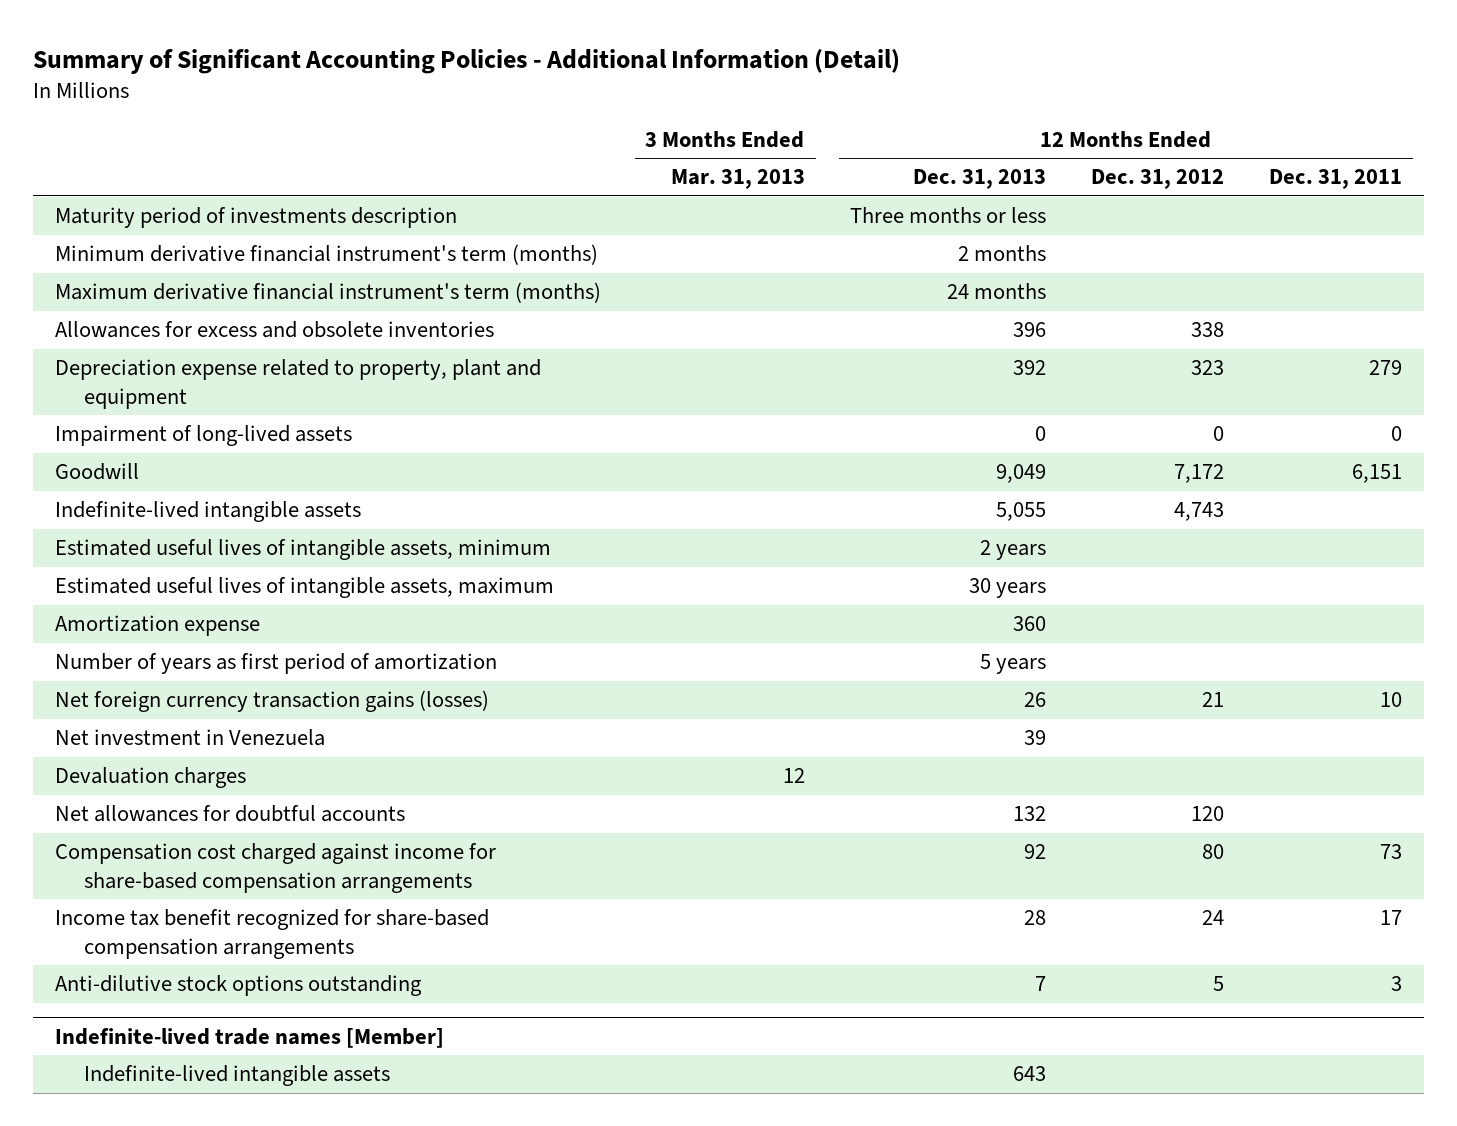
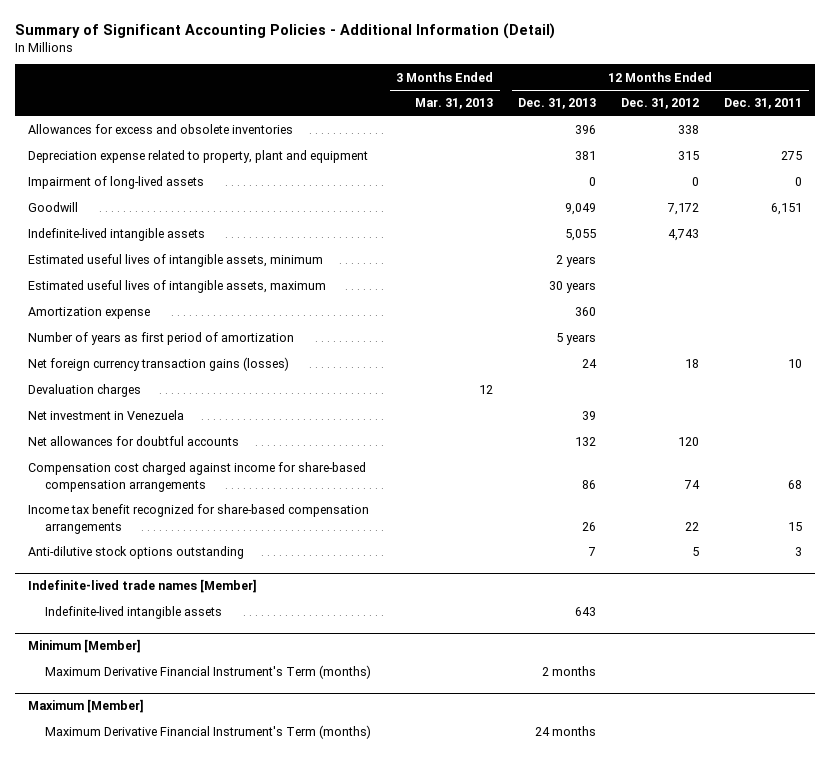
[55,207,458,229] Maturity period of investments description -> none
[55,244,599,266] Minimum derivative financial instrument's term (months) -> none
[55,282,602,304] Maximum derivative financial instrument's term (months) -> none
[1012,360,1046,376] 392 -> [575,151,597,161] 381
[1190,360,1224,376] 323 -> [678,151,700,161] 315
[1368,360,1402,376] 279 -> [781,151,803,161] 275
[1023,692,1046,708] 26 -> [582,359,598,369] 24
[1201,692,1224,708] 21 -> [685,359,700,369] 18
[55,729,326,747] Net investment in Venezuela -> [27,410,184,421] Net investment in Venezuela
[1023,844,1046,860] 92 -> [582,479,597,489] 86
[1201,844,1224,860] 80 -> [684,479,701,489] 74
[1379,844,1402,860] 73 -> [788,479,803,489] 68
[1023,910,1046,926] 28 -> [582,521,597,531] 26
[1201,910,1224,926] 24 -> [685,521,700,531] 22
[1379,910,1402,926] 17 -> [788,521,803,531] 15
none -> [27,639,141,654] Minimum [Member]
none -> [45,665,372,680] Maximum Derivative Financial Instrument's Term (months)
none -> [27,699,144,714] Maximum [Member]
none -> [45,725,372,740] Maximum Derivative Financial Instrument's Term (months)

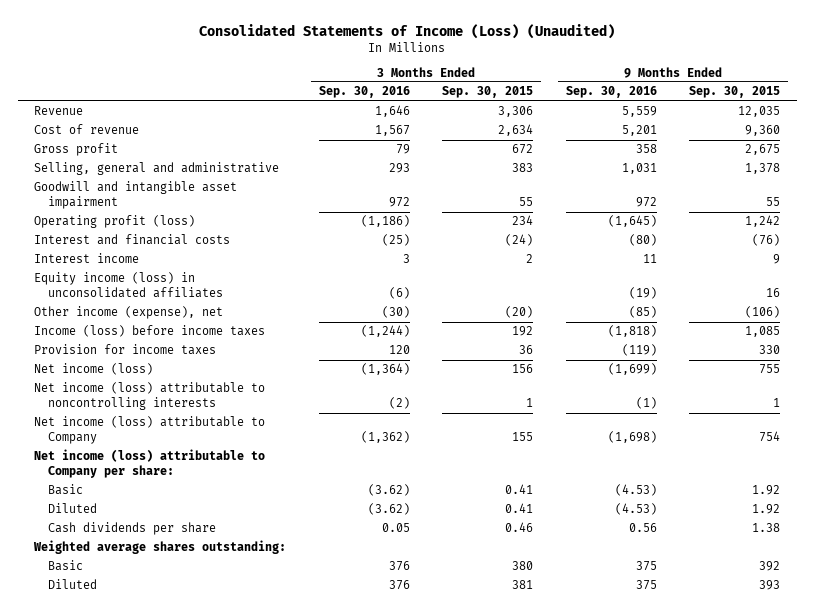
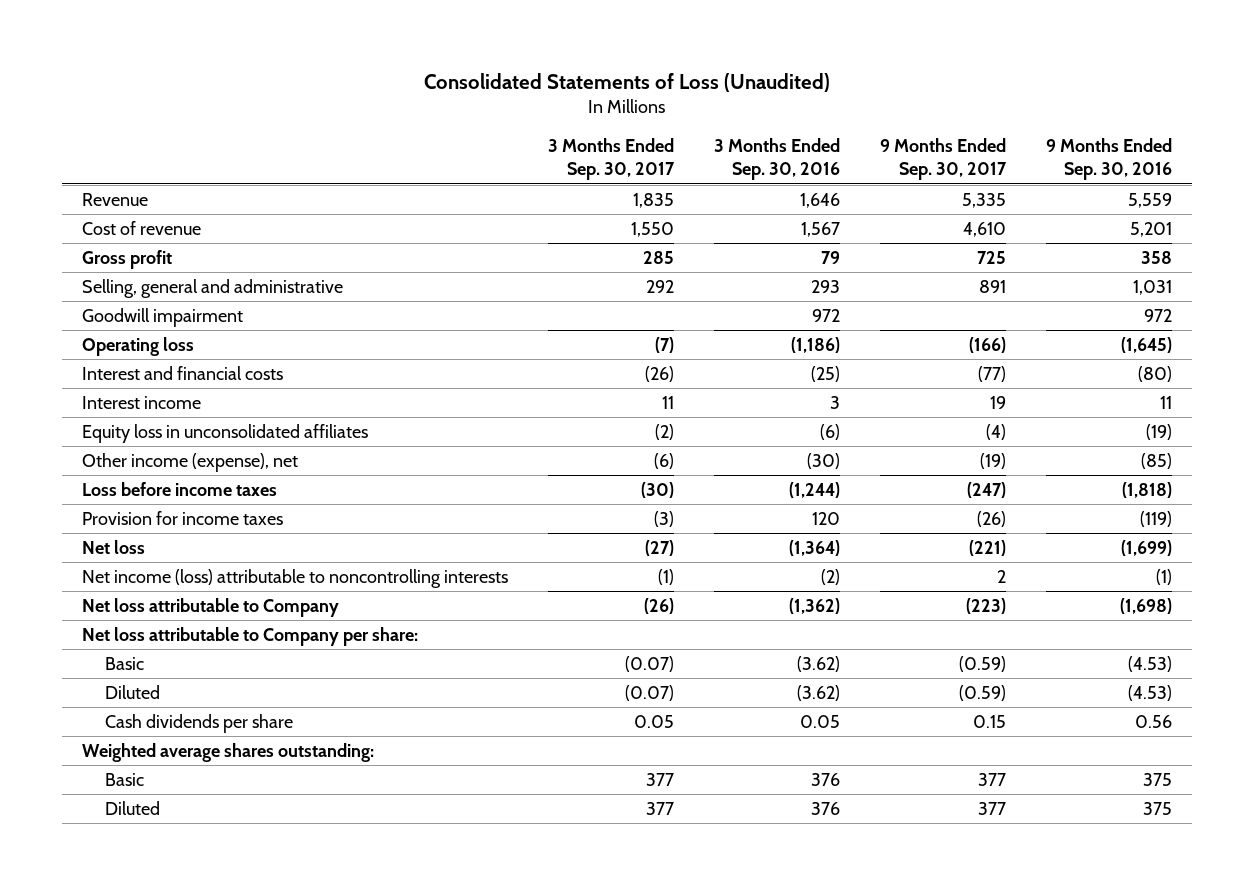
[199,23,616,39] Consolidated Statements of Income (Loss) (Unaudited) -> [423,73,830,93] Consolidated Statements of Loss (Unaudited)
[442,86,534,99] Sep. 30, 2015 -> none
[689,86,781,99] Sep. 30, 2015 -> none
none -> [547,138,675,181] 3 Months Ended Sep. 30, 2017
none -> [879,138,1007,181] 9 Months Ended Sep. 30, 2017
[34,181,238,210] Goodwill and intangible asset impairment -> [81,307,243,327] Goodwill impairment
[34,215,196,229] Operating profit (loss) -> [81,336,194,356] Operating loss
[34,272,223,299] Equity income (loss) in unconsolidated affiliates -> [81,423,368,443] Equity loss in unconsolidated affiliates
[34,325,266,338] Income (loss) before income taxes -> [81,481,277,496] Loss before income taxes
[34,363,154,376] Net income (loss) -> [81,539,145,554] Net loss
[34,416,266,445] Net income (loss) attributable to Company -> [81,597,339,617] Net loss attributable to Company
[34,449,266,479] Net income (loss) attributable to Company per share: -> [81,626,418,646] Net loss attributable to Company per share:

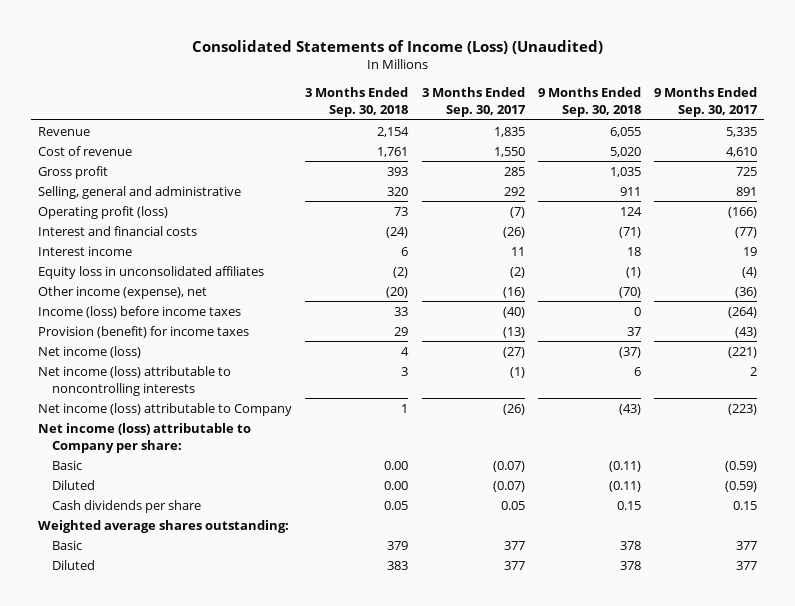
[423,73,830,93] Consolidated Statements of Loss (Unaudited) -> [191,39,603,54] Consolidated Statements of Income (Loss) (Unaudited)
[713,138,840,181] 3 Months Ended Sep. 30, 2016 -> none
[1045,138,1172,181] 9 Months Ended Sep. 30, 2016 -> none
none -> [305,87,409,118] 3 Months Ended Sep. 30, 2018
none -> [537,87,641,118] 9 Months Ended Sep. 30, 2018
[81,307,243,327] Goodwill impairment -> none
[81,336,194,356] Operating loss -> [38,205,169,219] Operating profit (loss)
[653,452,674,469] (6) -> [502,286,525,298] (16)
[979,452,1006,469] (19) -> [735,286,758,298] (36)
[81,481,277,496] Loss before income taxes -> [38,305,242,318] Income (loss) before income taxes
[640,481,674,498] (30) -> [502,306,525,318] (40)
[966,481,1006,498] (247) -> [728,306,758,318] (264)
[81,510,283,525] Provision for income taxes -> [38,325,250,338] Provision (benefit) for income taxes
[653,510,674,527] (3) -> [502,326,525,338] (13)
[976,510,1006,527] (26) -> [735,326,758,338] (43)
[81,539,145,554] Net loss -> [38,345,142,358] Net income (loss)
[81,597,339,617] Net loss attributable to Company -> [38,402,293,416] Net income (loss) attributable to Company
[81,626,418,646] Net loss attributable to Company per share: -> [38,422,252,453] Net income (loss) attributable to Company per share:

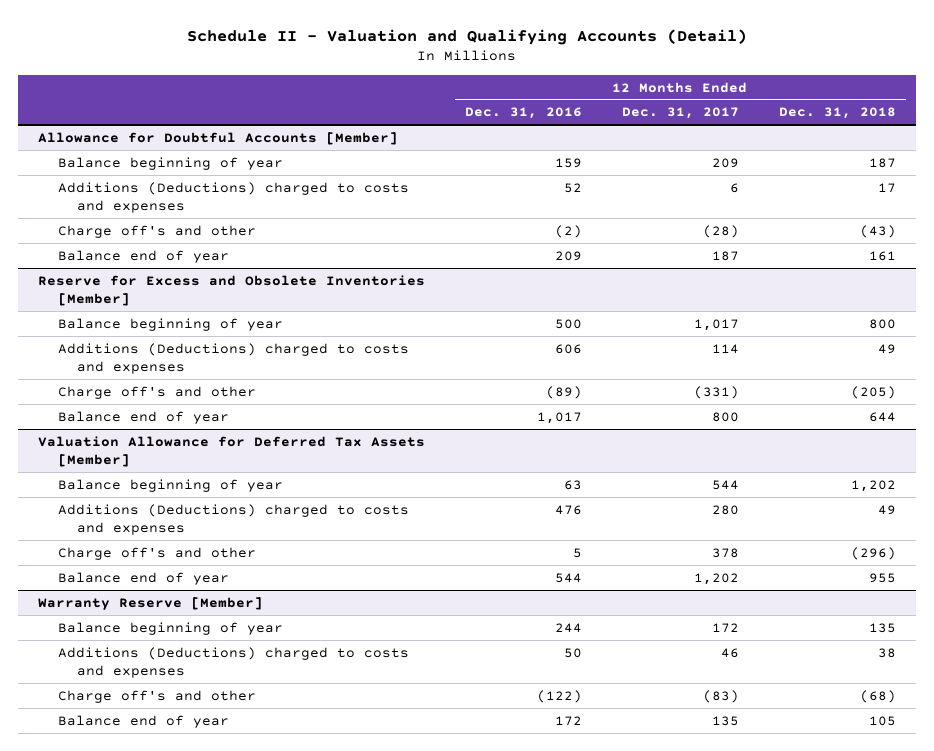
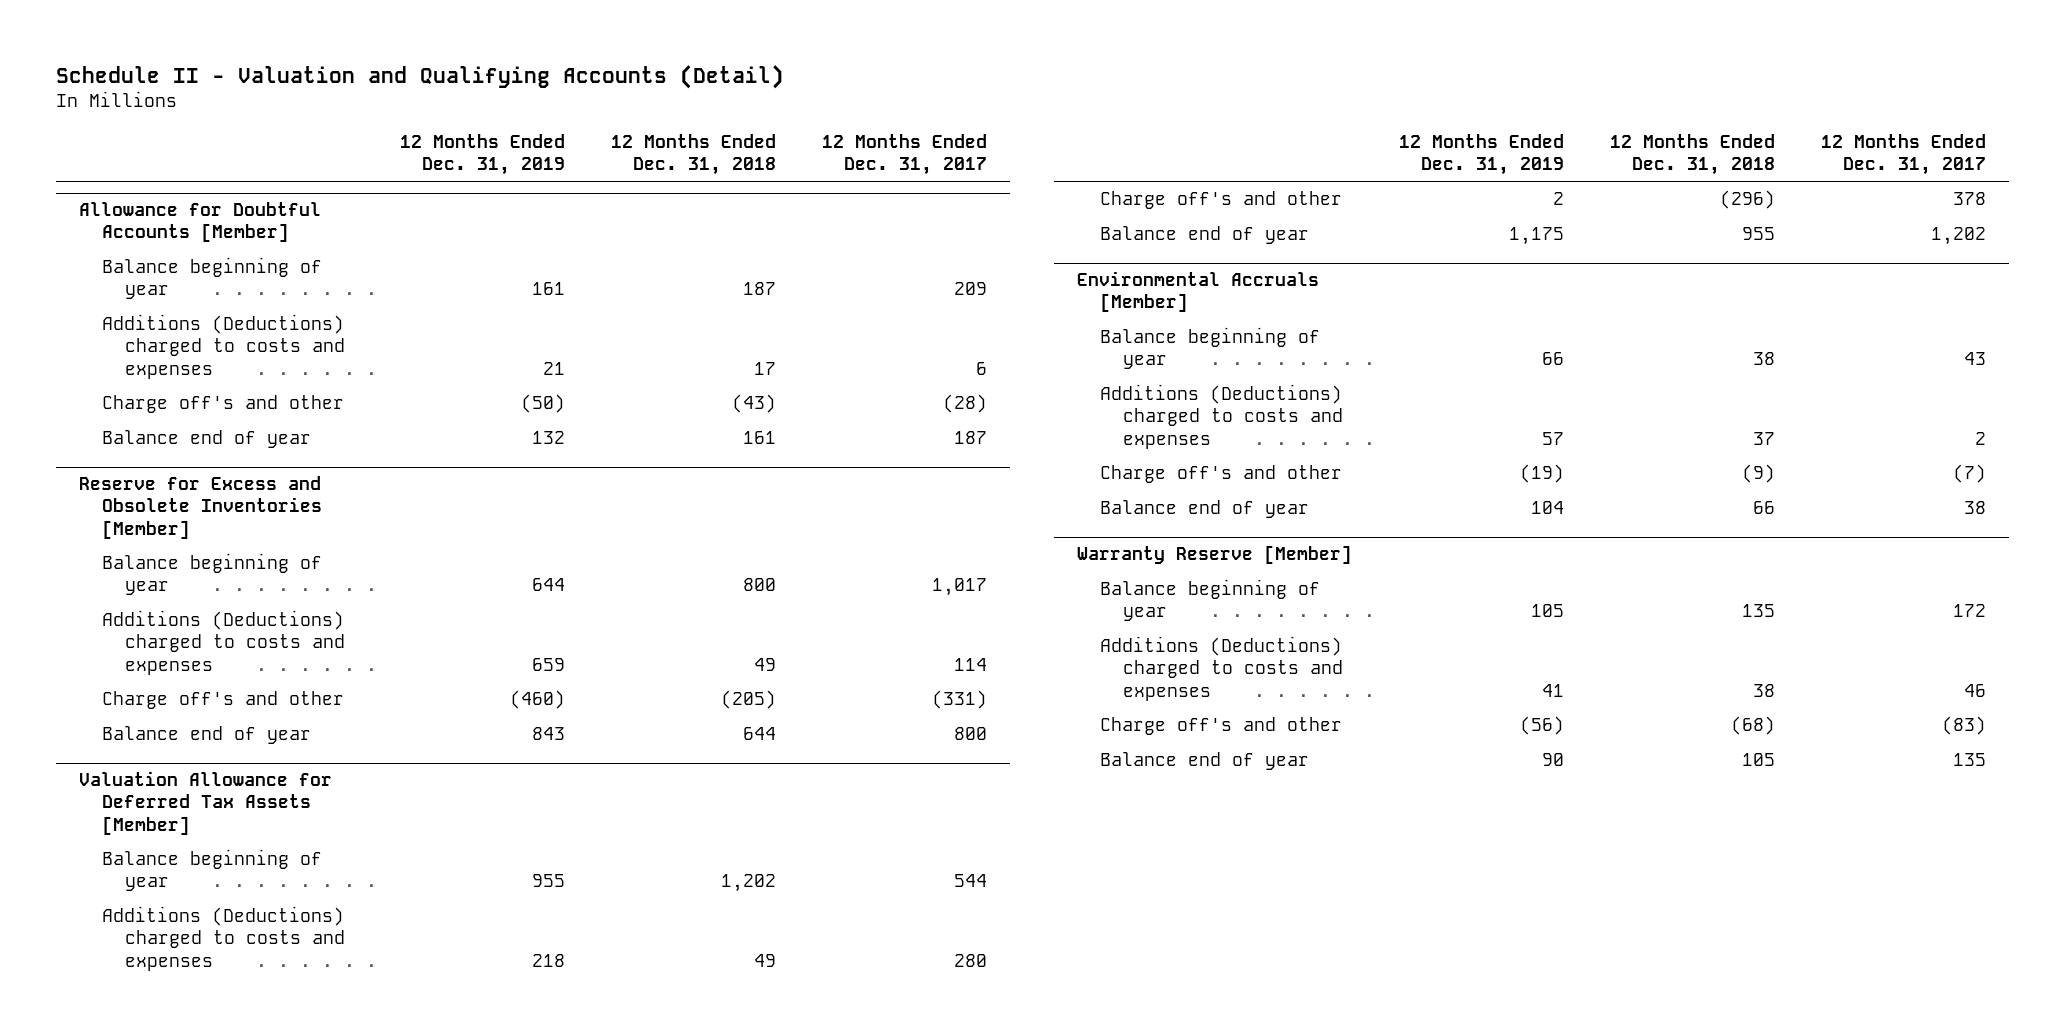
[465,107,583,120] Dec. 31, 2016 -> none
none -> [399,133,565,176] 12 Months Ended Dec. 31, 2019
none -> [1077,271,1320,313] Environmental Accruals [Member]
none -> [1100,327,1321,370] Balance beginning of year
none -> [1100,384,1344,449] Additions (Deductions) charged to costs and expenses
none -> [1100,465,1343,484] Charge off's and other
none -> [1100,500,1310,519] Balance end of year

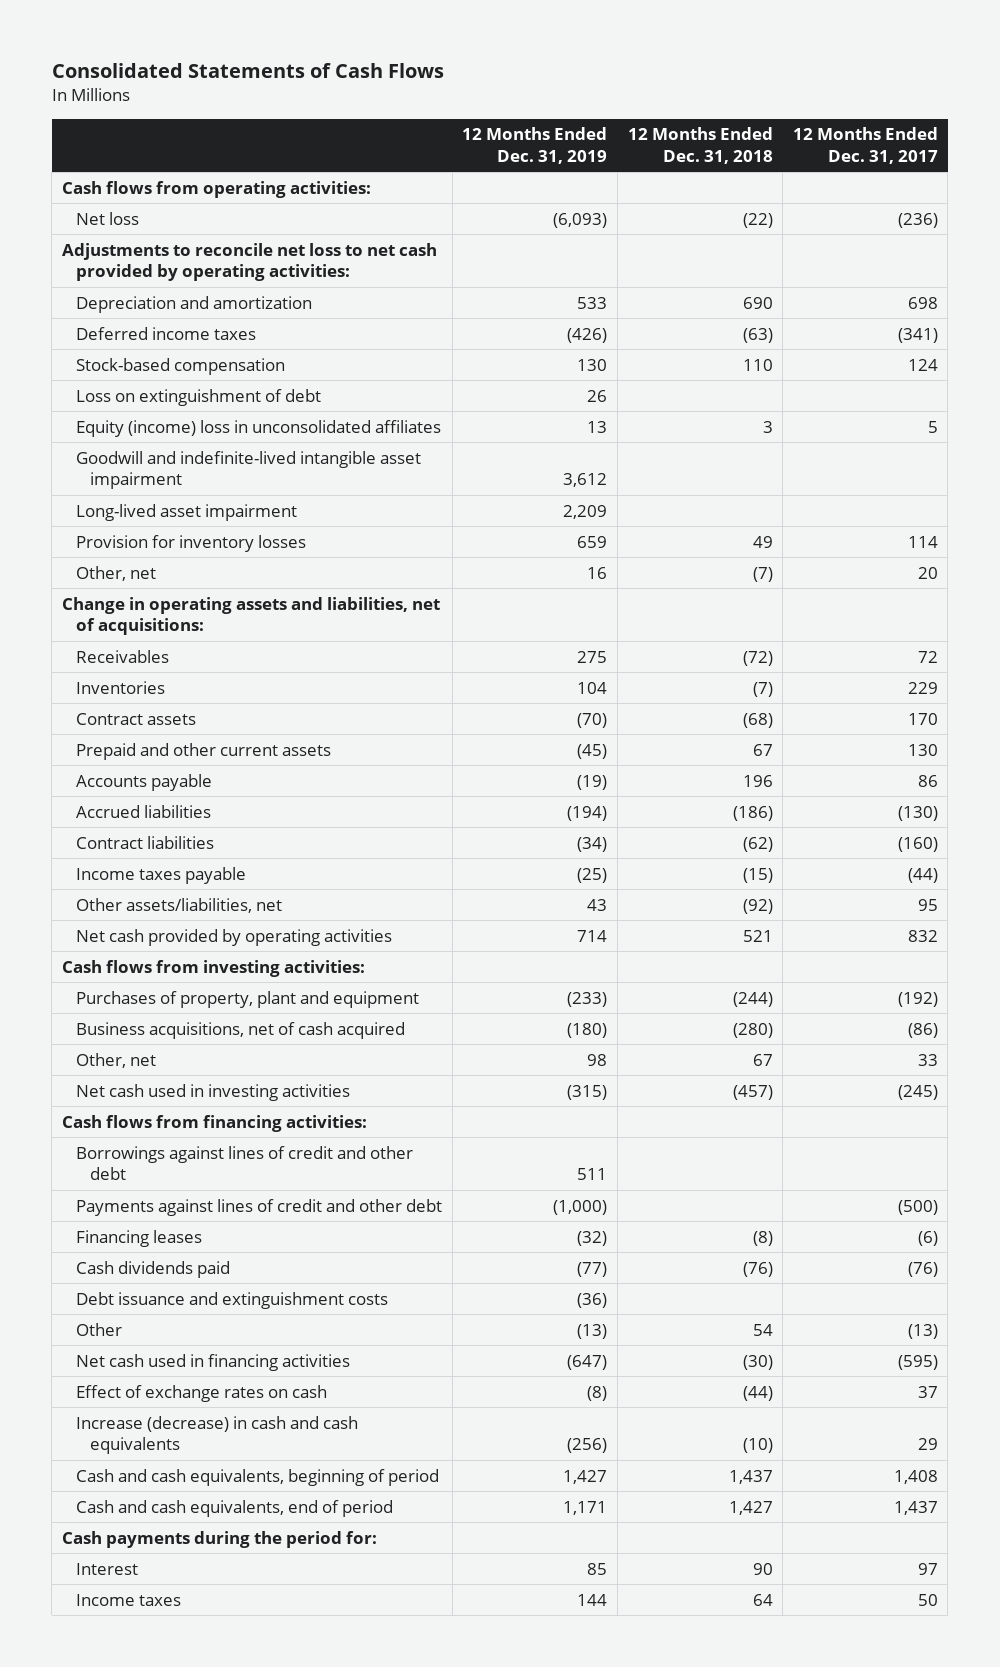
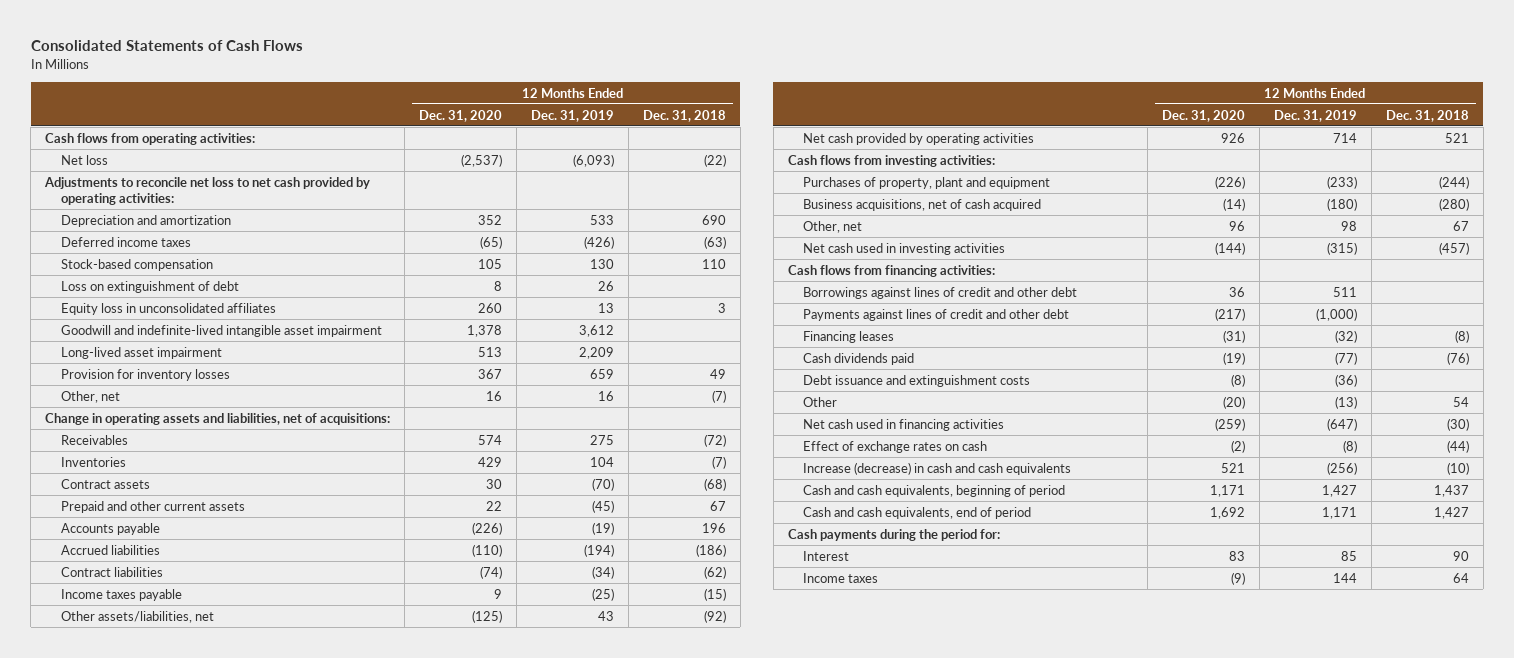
[792,127,938,164] 12 Months Ended Dec. 31, 2017 -> none
none -> [419,109,503,122] Dec. 31, 2020
[76,419,442,437] Equity (income) loss in unconsolidated affiliates -> [60,302,276,315] Equity loss in unconsolidated affiliates

